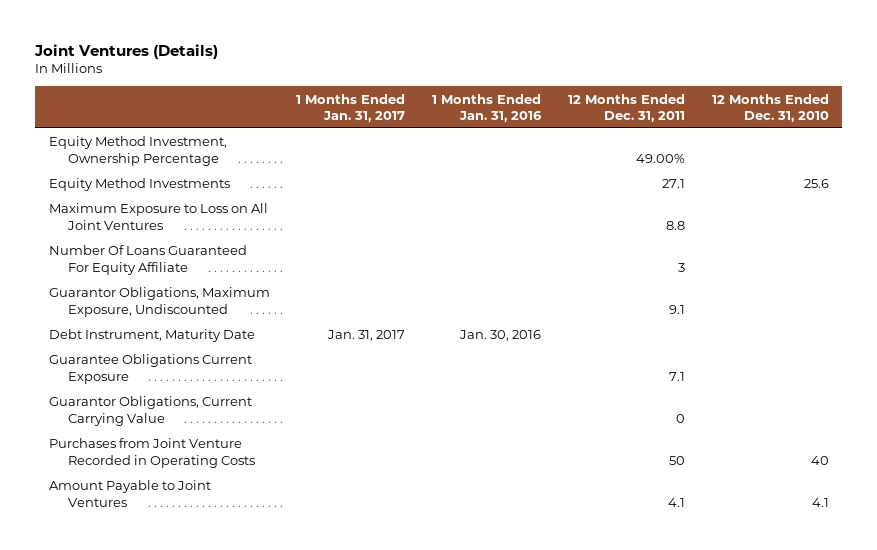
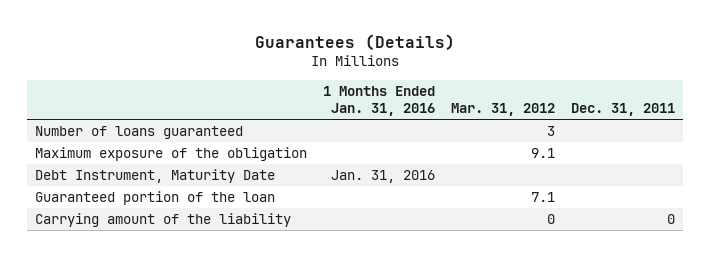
[34,43,219,59] Joint Ventures (Details) -> [254,33,455,50] Guarantees (Details)
[296,93,406,122] 1 Months Ended Jan. 31, 2017 -> none
[567,93,685,122] 12 Months Ended Dec. 31, 2011 -> none
[711,93,829,122] 12 Months Ended Dec. 31, 2010 -> none
none -> [450,103,555,117] Mar. 31, 2012
none -> [571,103,676,117] Dec. 31, 2011
[48,136,227,166] Equity Method Investment, Ownership Percentage -> none
[48,178,230,192] Equity Method Investments -> none
[48,203,268,230] Maximum Exposure to Loss on All Joint Ventures -> none
[48,438,255,468] Purchases from Joint Venture Recorded in Operating Costs -> none
[48,480,211,507] Amount Payable to Joint Ventures -> none
[48,245,247,275] Number Of Loans Guaranteed For Equity Affiliate -> [34,125,243,139] Number of loans guaranteed
[48,287,270,317] Guarantor Obligations, Maximum Exposure, Undiscounted -> [34,146,307,161] Maximum exposure of the obligation
[459,330,542,342] Jan. 30, 2016 -> [330,169,435,183] Jan. 31, 2016
[48,354,252,384] Guarantee Obligations Current Exposure -> [34,190,275,205] Guaranteed portion of the loan
[48,396,252,426] Guarantor Obligations, Current Carrying Value -> [34,212,291,227] Carrying amount of the liability

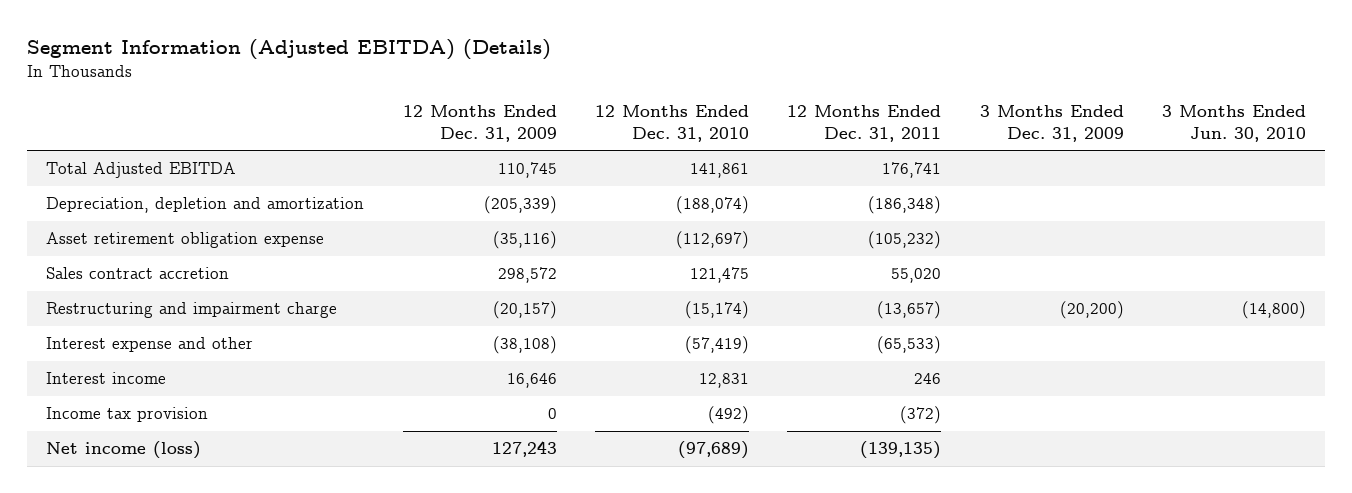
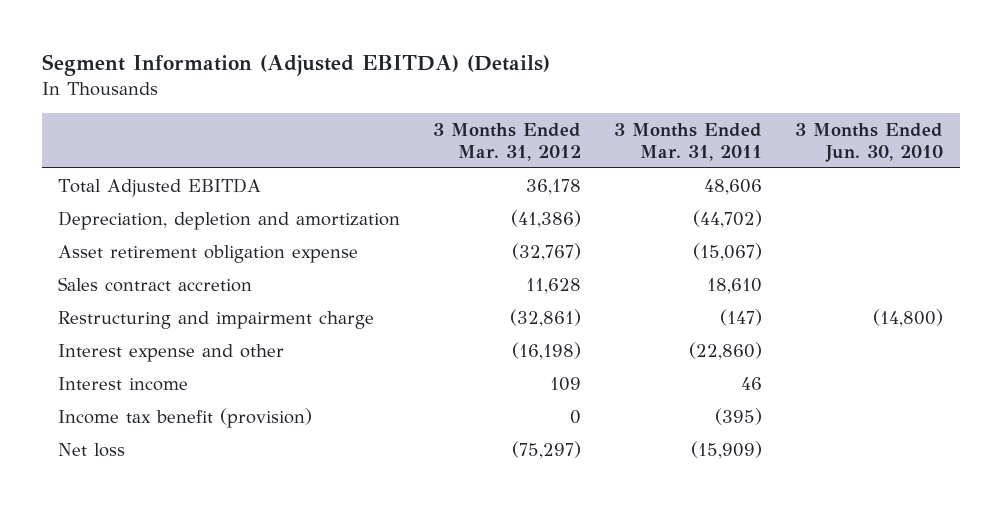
[402,105,557,142] 12 Months Ended Dec. 31, 2009 -> none
[595,105,750,142] 12 Months Ended Dec. 31, 2010 -> none
[787,105,942,142] 12 Months Ended Dec. 31, 2011 -> none
[979,105,1124,142] 3 Months Ended Dec. 31, 2009 -> none
none -> [433,122,582,161] 3 Months Ended Mar. 31, 2012
none -> [614,122,763,161] 3 Months Ended Mar. 31, 2011
[46,407,209,423] Income tax provision -> [58,407,313,428] Income tax benefit (provision)
[46,441,202,460] Net income (loss) -> [58,442,126,457] Net loss

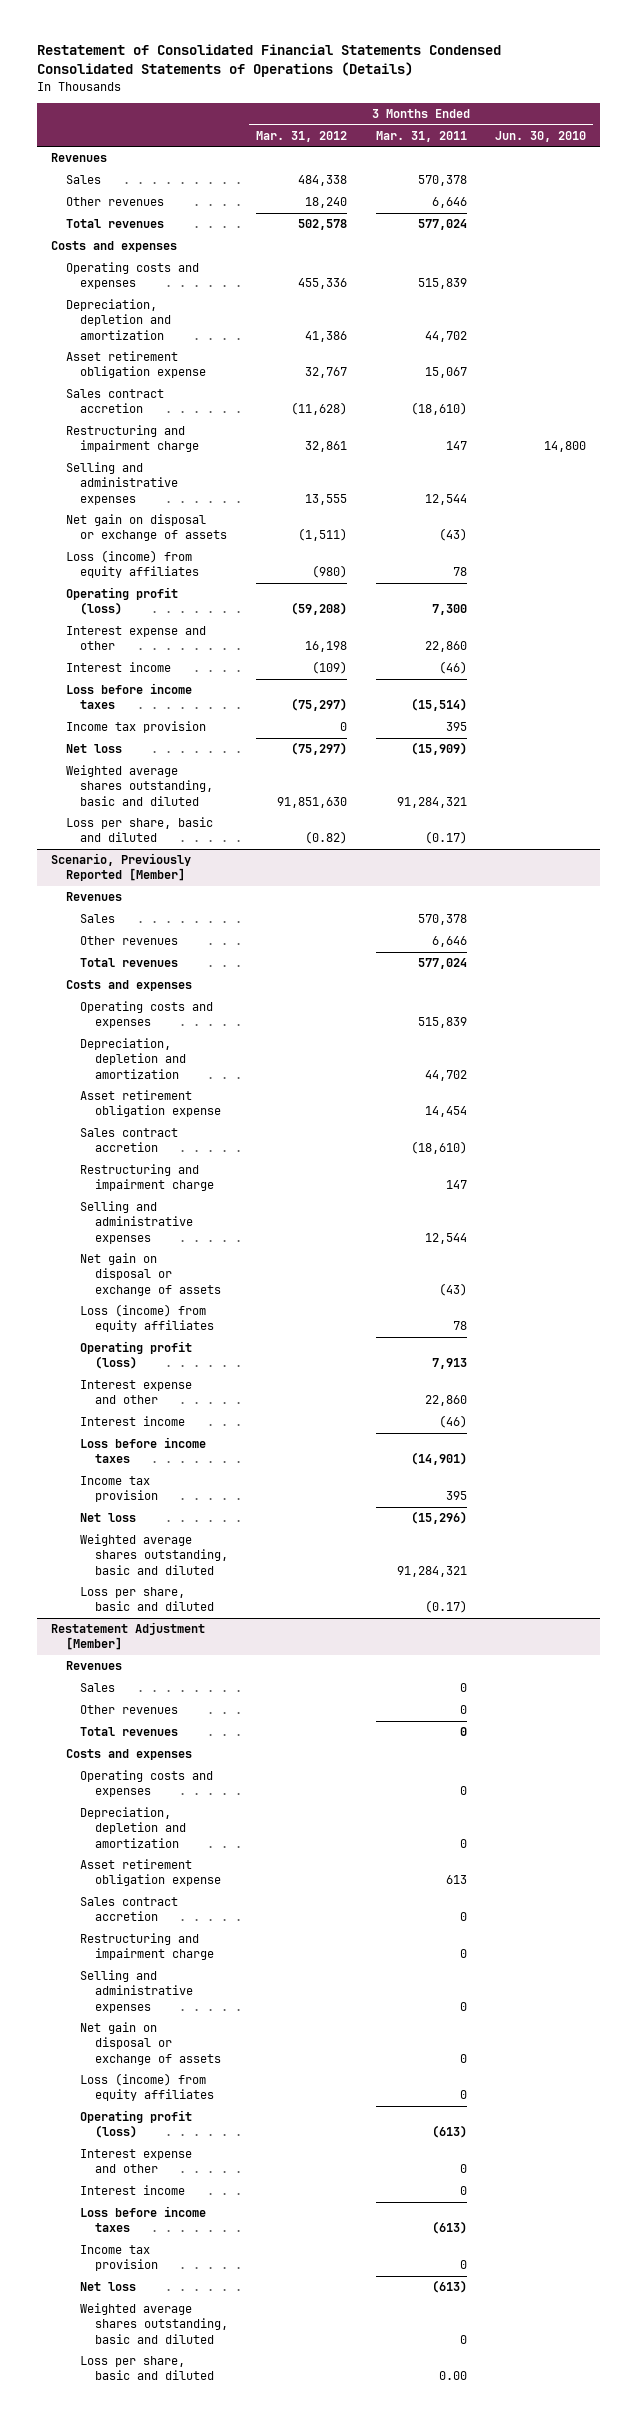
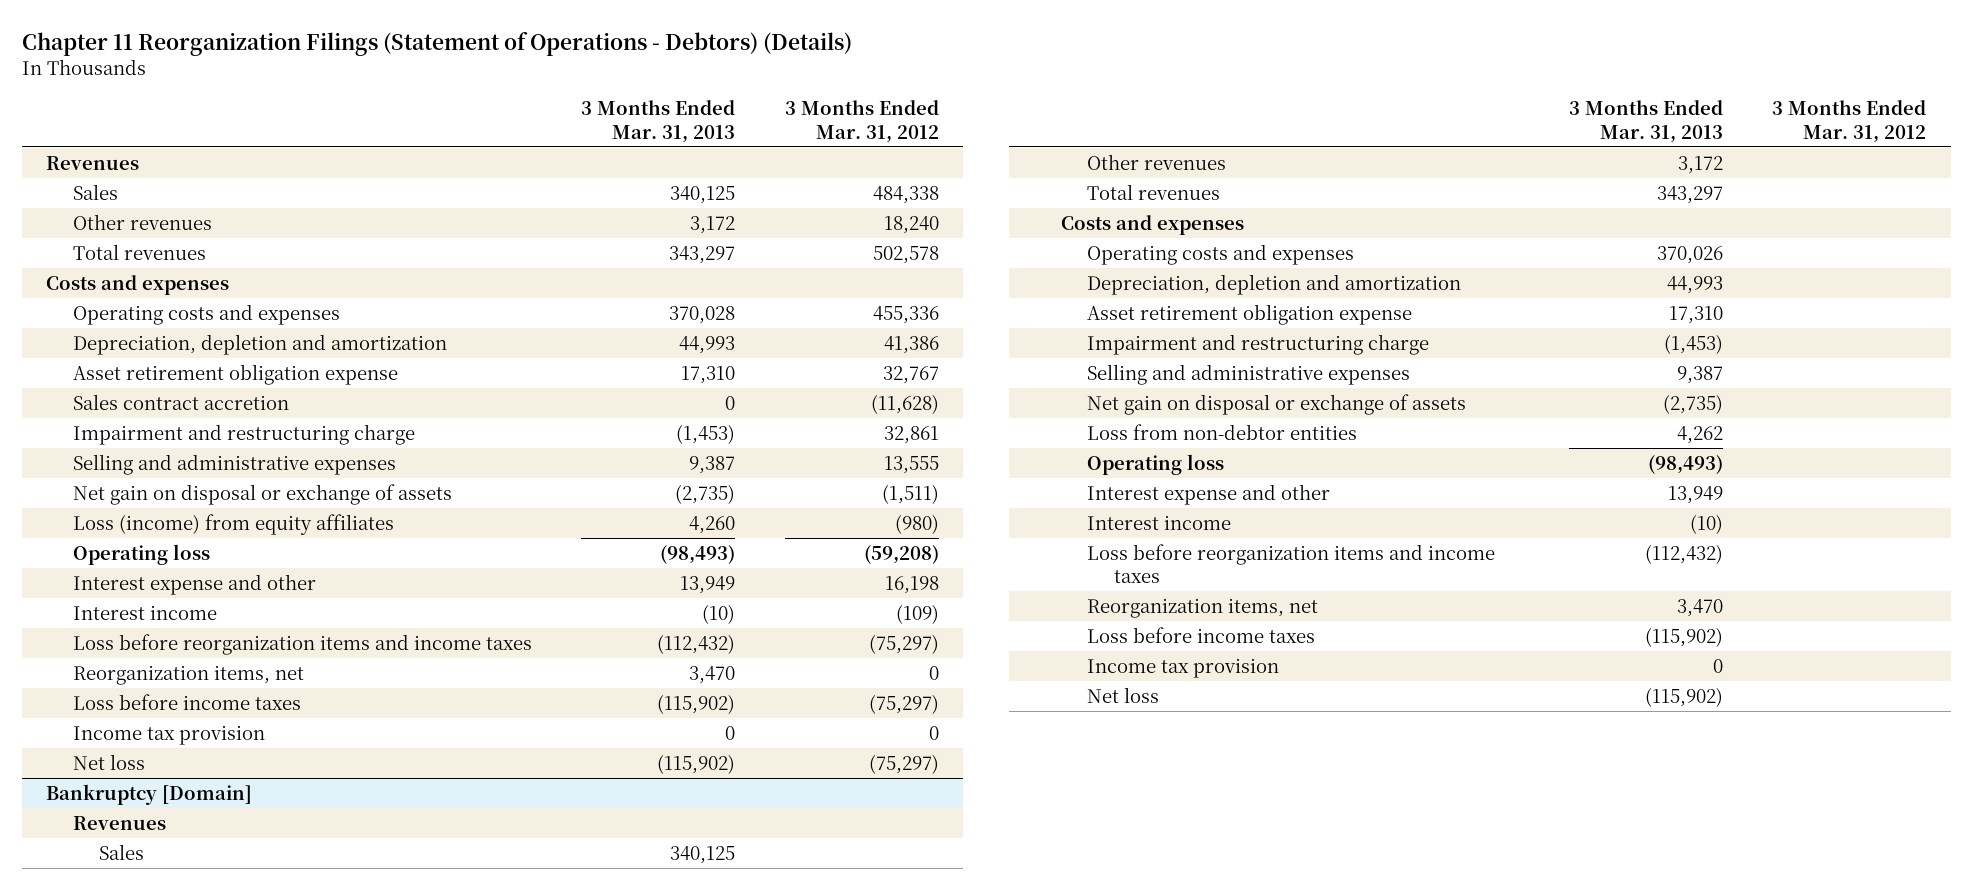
[36,44,501,78] Restatement of Consolidated Financial Statements Condensed Consolidated Statements of Operations (Details) -> [21,32,852,57] Chapter 11 Reorganization Filings (Statement of Operations - Debtors) (Details)
[375,130,467,142] Mar. 31, 2011 -> none
[494,130,586,142] Jun. 30, 2010 -> none
none -> [581,100,736,143] 3 Months Ended Mar. 31, 2013
[65,425,200,453] Restructuring and impairment charge -> [72,423,415,445] Impairment and restructuring charge
[65,587,178,616] Operating profit (loss) -> [72,543,210,565] Operating loss
none -> [72,633,532,655] Loss before reorganization items and income taxes
none -> [72,664,304,685] Reorganization items, net
[65,765,214,806] Weighted average shares outstanding, basic and diluted -> none
[65,817,213,843] Loss per share, basic and diluted -> none
[50,853,191,882] Scenario, Previously Reported [Member] -> none
[65,892,122,902] Revenues -> none
[80,914,116,924] Sales -> none
[80,936,179,946] Other revenues -> none
[80,958,179,968] Total revenues -> none
[65,980,192,992] Costs and expenses -> none
[80,1001,214,1029] Operating costs and expenses -> none
[80,1038,187,1079] Depreciation, depletion and amortization -> none
[80,1090,222,1118] Asset retirement obligation expense -> none
[80,1128,179,1153] Sales contract accretion -> none
[80,1164,215,1192] Restructuring and impairment charge -> none
[80,1201,194,1244] Selling and administrative expenses -> none
[80,1253,222,1296] Net gain on disposal or exchange of assets -> none
[80,1304,215,1333] Loss (income) from equity affiliates -> none
[80,1341,193,1370] Operating profit (loss) -> none
[80,1380,193,1405] Interest expense and other -> none
[80,1416,186,1427] Interest income -> none
[80,1437,207,1464] Loss before income taxes -> none
[80,1476,159,1503] Income tax provision -> none
[80,1513,137,1523] Net loss -> none
[80,1534,229,1575] Weighted average shares outstanding, basic and diluted -> none
[80,1587,215,1612] Loss per share, basic and diluted -> none
[50,1622,205,1651] Restatement Adjustment [Member] -> none
[65,1661,122,1671] Revenues -> none
[80,1683,116,1693] Sales -> none
[80,1705,179,1715] Other revenues -> none
[80,1727,179,1737] Total revenues -> none
[65,1749,192,1761] Costs and expenses -> none
[80,1770,214,1798] Operating costs and expenses -> none
[80,1807,187,1848] Depreciation, depletion and amortization -> none
[80,1859,222,1887] Asset retirement obligation expense -> none
[80,1897,179,1922] Sales contract accretion -> none
[80,1933,215,1961] Restructuring and impairment charge -> none
[80,1970,194,2013] Selling and administrative expenses -> none
[80,2022,222,2065] Net gain on disposal or exchange of assets -> none
[80,2073,215,2102] Loss (income) from equity affiliates -> none
[80,2110,193,2139] Operating profit (loss) -> none
[80,2149,193,2174] Interest expense and other -> none
[80,2185,186,2196] Interest income -> none
[80,2206,207,2233] Loss before income taxes -> none
[80,2245,159,2272] Income tax provision -> none
[80,2282,137,2292] Net loss -> none
[80,2303,229,2344] Weighted average shares outstanding, basic and diluted -> none
[80,2356,215,2381] Loss per share, basic and diluted -> none
none -> [46,783,253,805] Bankruptcy [Domain]
none -> [72,815,166,830] Revenues
none -> [99,843,145,860] Sales
none -> [1087,153,1227,170] Other revenues
none -> [1087,183,1221,200] Total revenues
none -> [1060,214,1244,235] Costs and expenses
none -> [1087,243,1355,265] Operating costs and expenses
none -> [1087,273,1462,295] Depreciation, depletion and amortization
none -> [1087,303,1413,325] Asset retirement obligation expense
none -> [1087,333,1430,355] Impairment and restructuring charge
none -> [1087,363,1411,385] Selling and administrative expenses
none -> [1087,393,1467,415] Net gain on disposal or exchange of assets
none -> [1087,423,1358,440] Loss from non-debtor entities
none -> [1087,453,1225,475] Operating loss
none -> [1087,483,1331,505] Interest expense and other
none -> [1087,514,1232,530] Interest income
none -> [1087,543,1496,584] Loss before reorganization items and income taxes
none -> [1087,597,1319,618] Reorganization items, net
none -> [1087,626,1316,643] Loss before income taxes
none -> [1087,657,1280,678] Income tax provision
none -> [1087,686,1160,703] Net loss

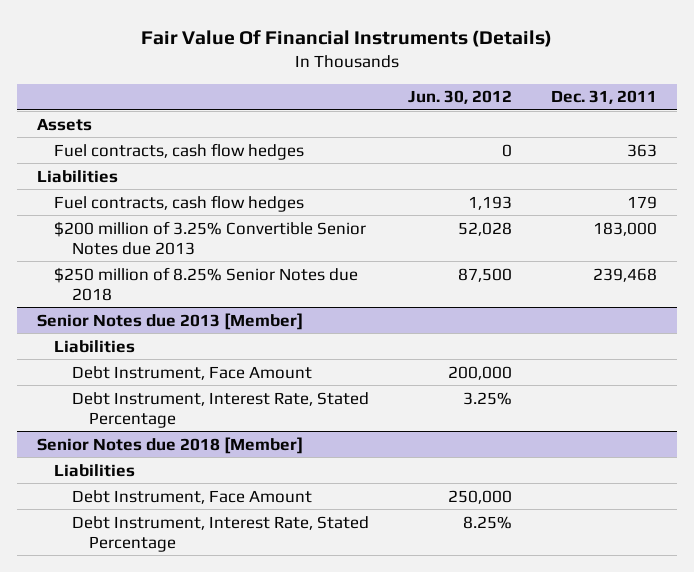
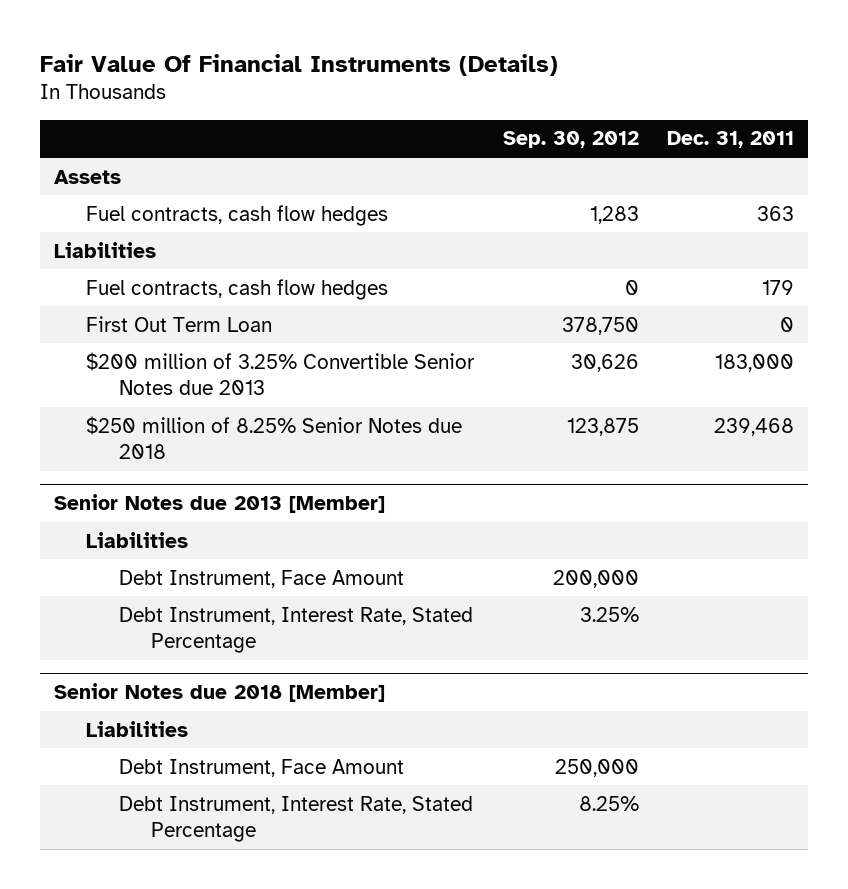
[408,90,513,105] Jun. 30, 2012 -> none
none -> [502,131,639,149] Sep. 30, 2012
none -> [86,315,273,332] First Out Term Loan

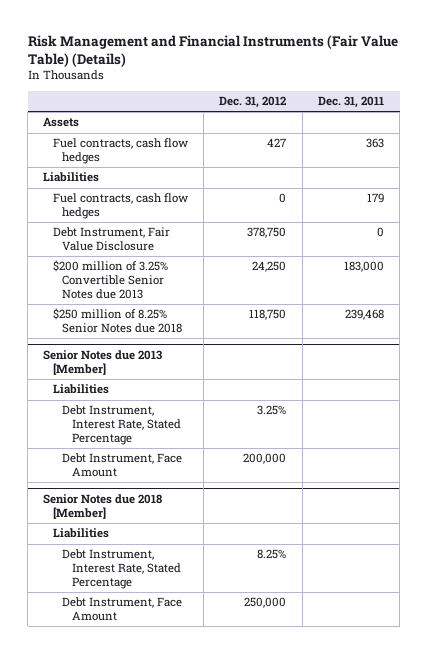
[39,53,558,76] Fair Value Of Financial Instruments (Details) -> [27,34,398,67] Risk Management and Financial Instruments (Fair Value Table) (Details)
[502,131,639,149] Sep. 30, 2012 -> none
none -> [219,96,287,109] Dec. 31, 2012
[86,315,273,332] First Out Term Loan -> [52,227,170,252] Debt Instrument, Fair Value Disclosure
[118,569,404,588] Debt Instrument, Face Amount -> [62,453,183,478] Debt Instrument, Face Amount
[118,758,404,777] Debt Instrument, Face Amount -> [62,597,183,622] Debt Instrument, Face Amount

